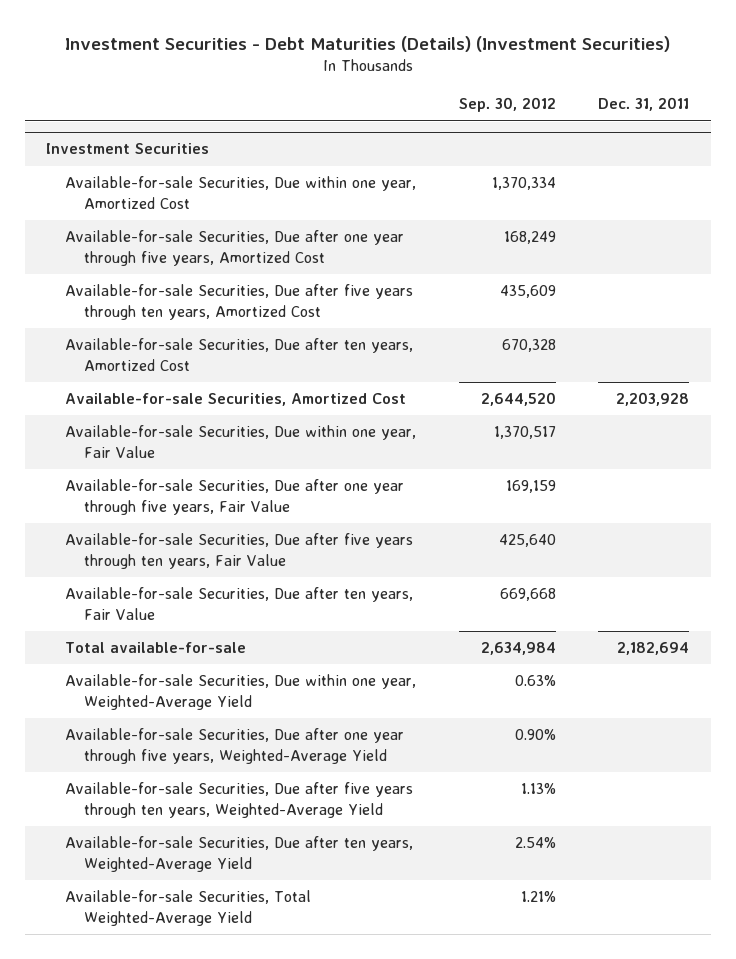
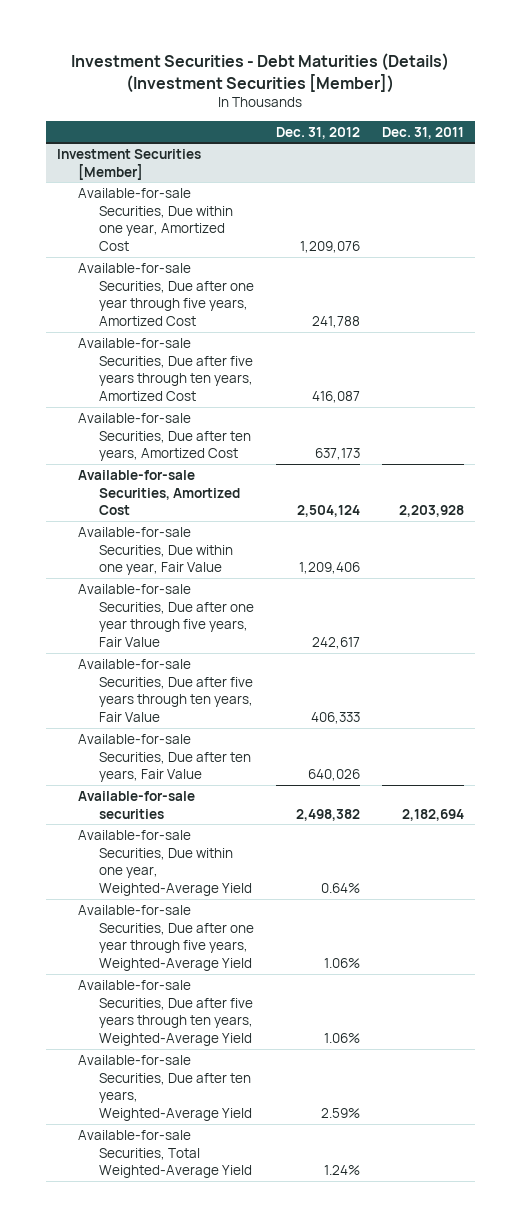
[64,35,670,52] Investment Securities - Debt Maturities (Details) (Investment Securities) -> [71,53,450,93] Investment Securities - Debt Maturities (Details) (Investment Securities [Member])
[458,97,556,113] Sep. 30, 2012 -> none
none -> [275,126,360,139] Dec. 31, 2012
[46,143,210,155] Investment Securities -> [57,148,202,180] Investment Securities [Member]
[64,642,246,654] Total available-for-sale -> [77,790,195,819] Available-for-sale securities

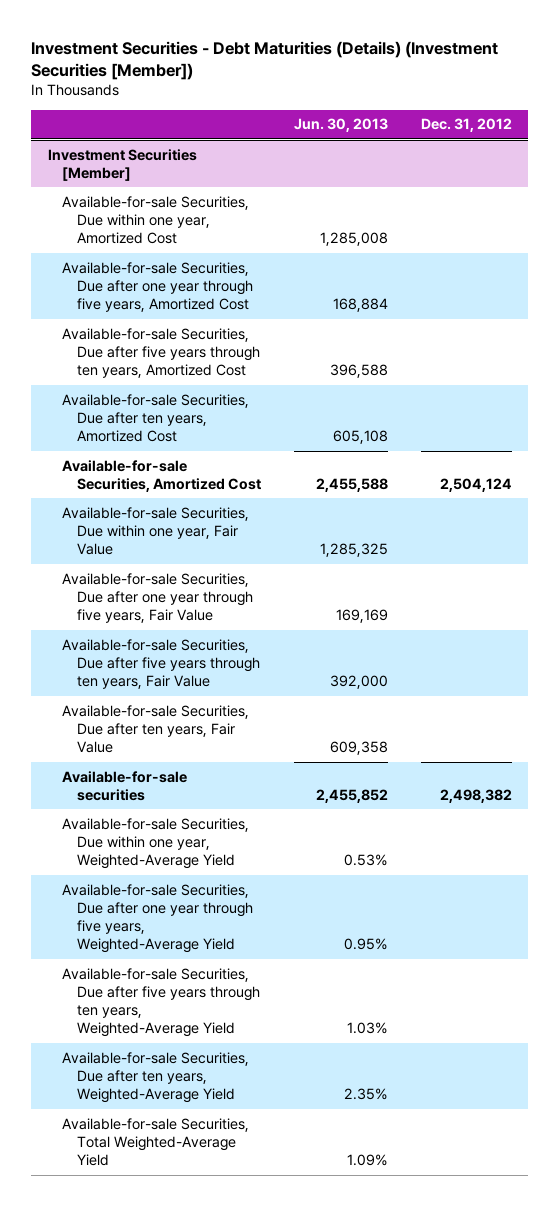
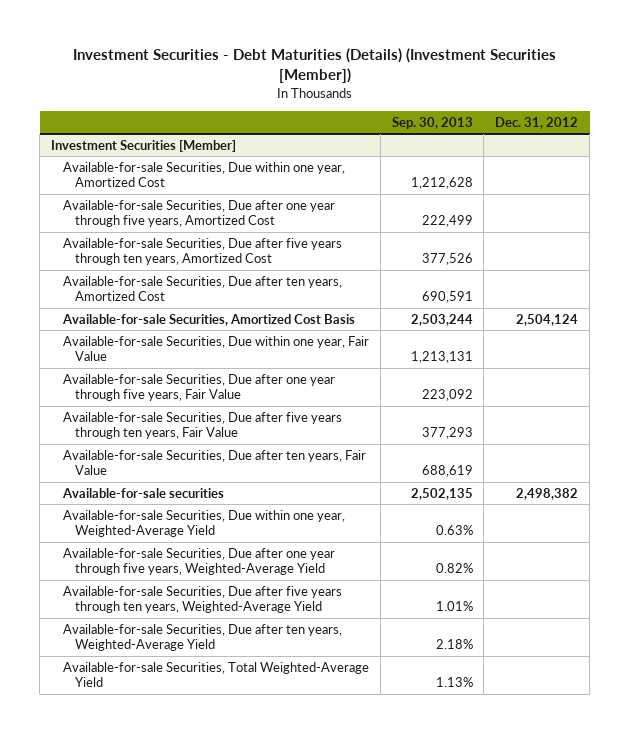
[293,118,388,133] Jun. 30, 2013 -> none
none -> [391,116,473,129] Sep. 30, 2013
[62,459,261,492] Available-for-sale Securities, Amortized Cost -> [62,313,356,326] Available-for-sale Securities, Amortized Cost Basis

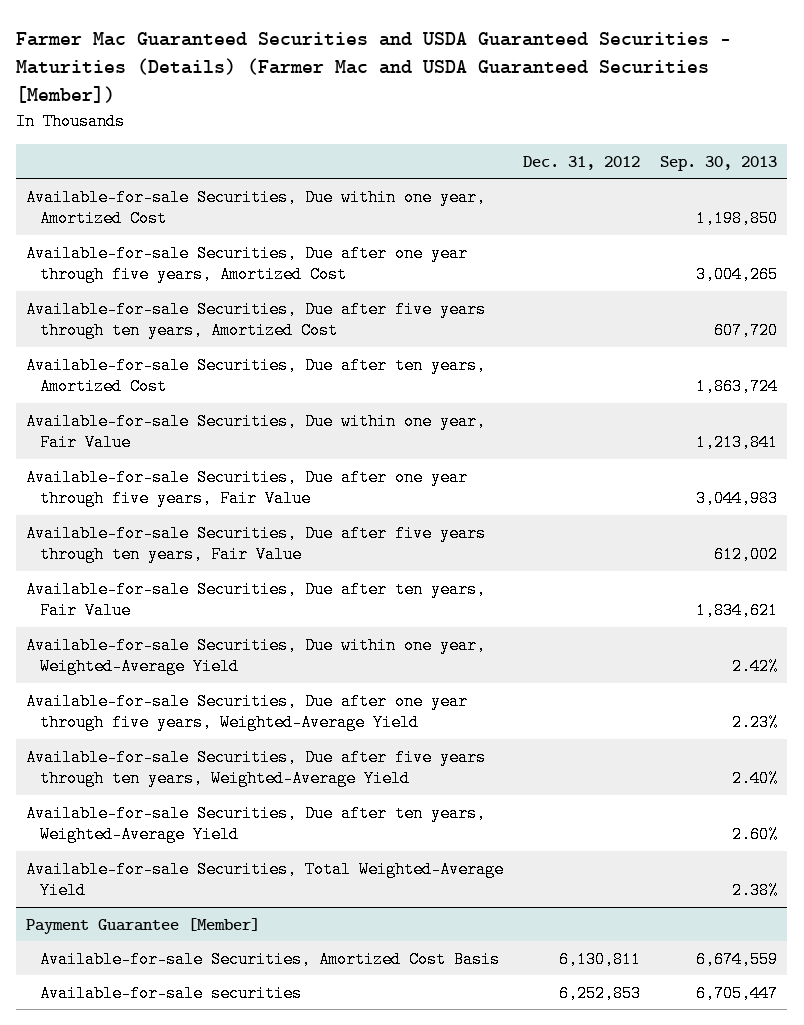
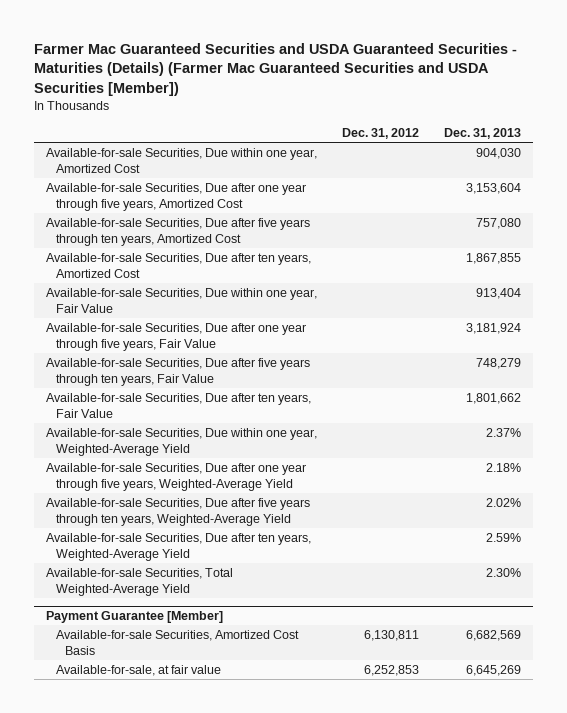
[16,31,732,104] Farmer Mac Guaranteed Securities and USDA Guaranteed Securities - Maturities (Details) (Farmer Mac and USDA Guaranteed Securities [Member]) -> [34,42,518,97] Farmer Mac Guaranteed Securities and USDA Guaranteed Securities - Maturities (Details) (Farmer Mac Guaranteed Securities and USDA Securities [Member])
[660,155,778,171] Sep. 30, 2013 -> none
none -> [443,128,521,140] Dec. 31, 2013
[40,984,303,1002] Available-for-sale securities -> [55,665,221,677] Available-for-sale, at fair value

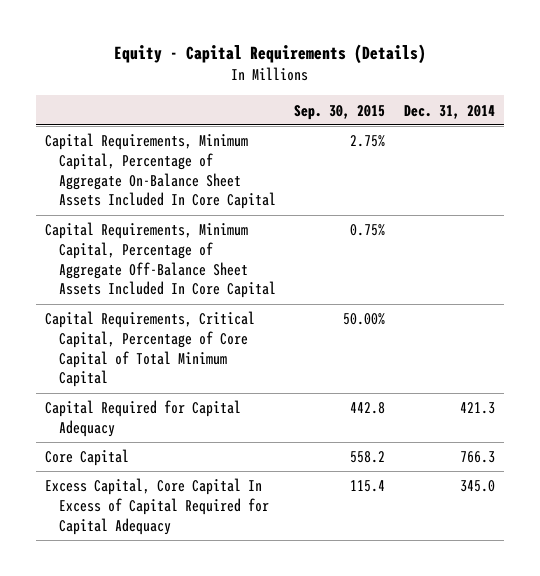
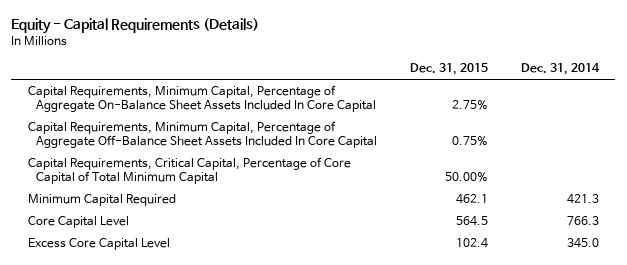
[294,104,386,120] Sep. 30, 2015 -> none
none -> [410,63,489,76] Dec. 31, 2015
[45,400,242,437] Capital Required for Capital Adequacy -> [27,194,176,207] Minimum Capital Required
[45,449,130,467] Core Capital -> [27,216,129,229] Core Capital Level
[45,478,269,535] Excess Capital, Core Capital In Excess of Capital Required for Capital Adequacy -> [27,238,170,251] Excess Core Capital Level

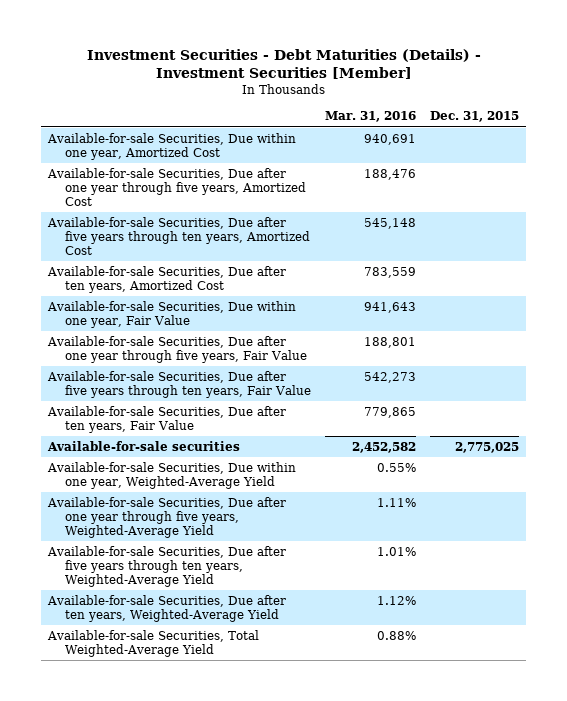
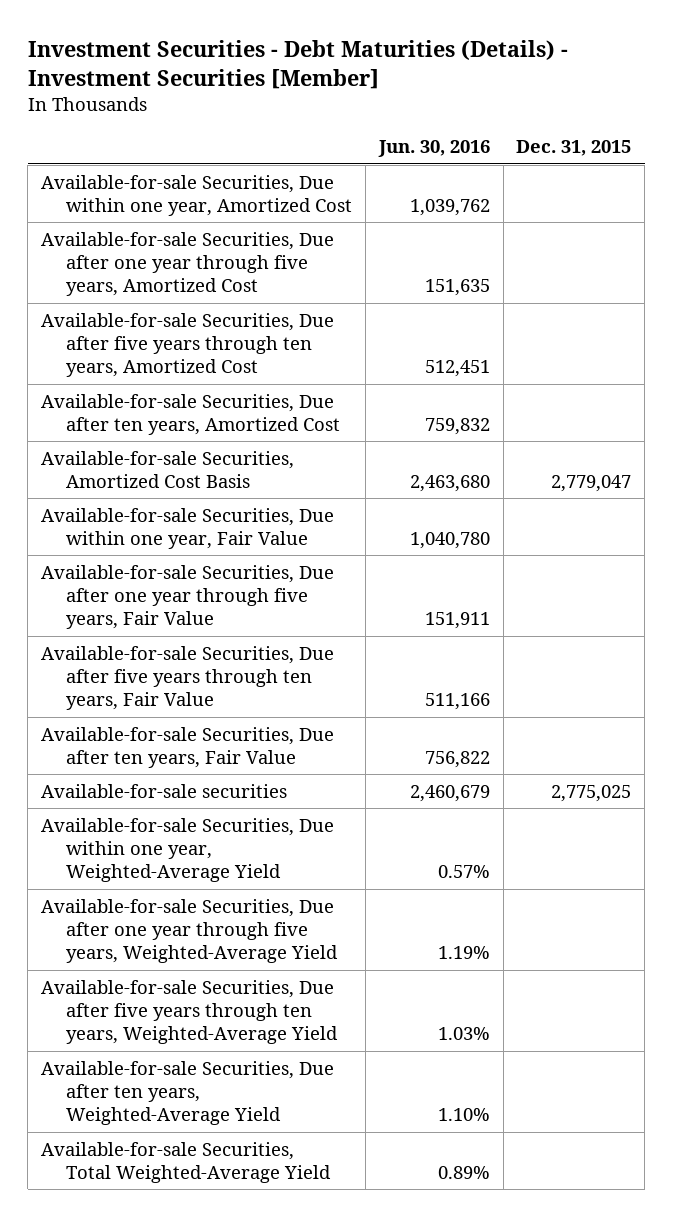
[324,111,416,123] Mar. 31, 2016 -> none
none -> [377,140,490,158] Jun. 30, 2016
none -> [41,450,295,489] Available-for-sale Securities, Amortized Cost Basis

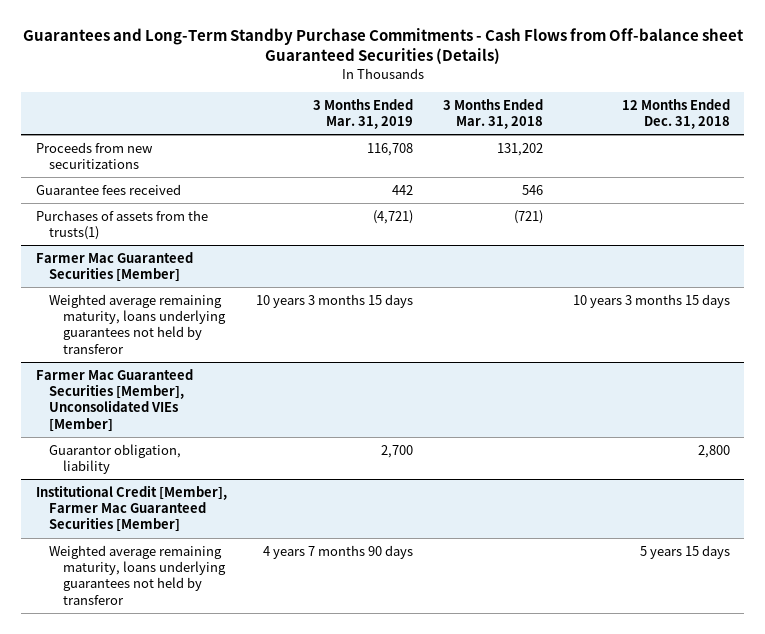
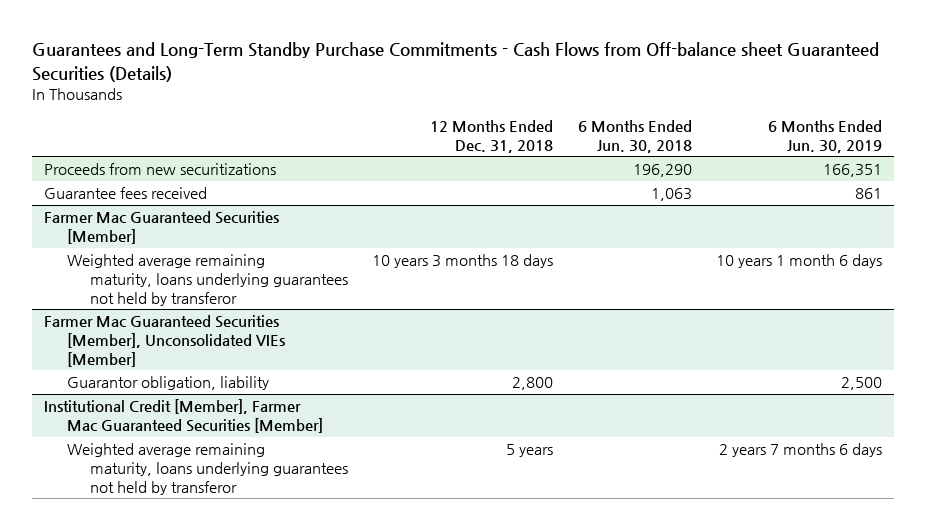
[313,98,414,130] 3 Months Ended Mar. 31, 2019 -> none
[443,98,544,130] 3 Months Ended Mar. 31, 2018 -> none
none -> [577,119,692,153] 6 Months Ended Jun. 30, 2018
none -> [767,119,882,153] 6 Months Ended Jun. 30, 2019
[35,209,208,241] Purchases of assets from the trusts(1) -> none
[572,293,730,308] 10 years 3 months 15 days -> [372,254,554,269] 10 years 3 months 18 days
[639,544,730,559] 5 years 15 days -> [506,444,554,458] 5 years

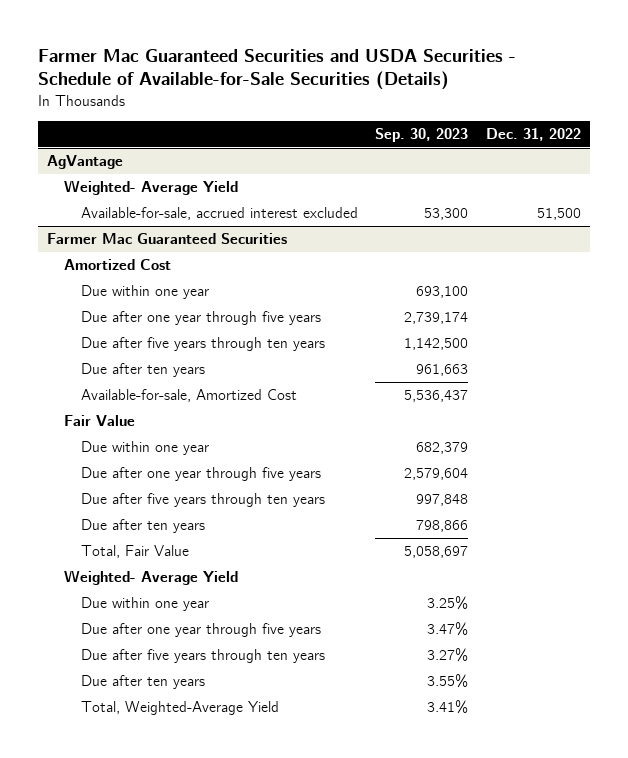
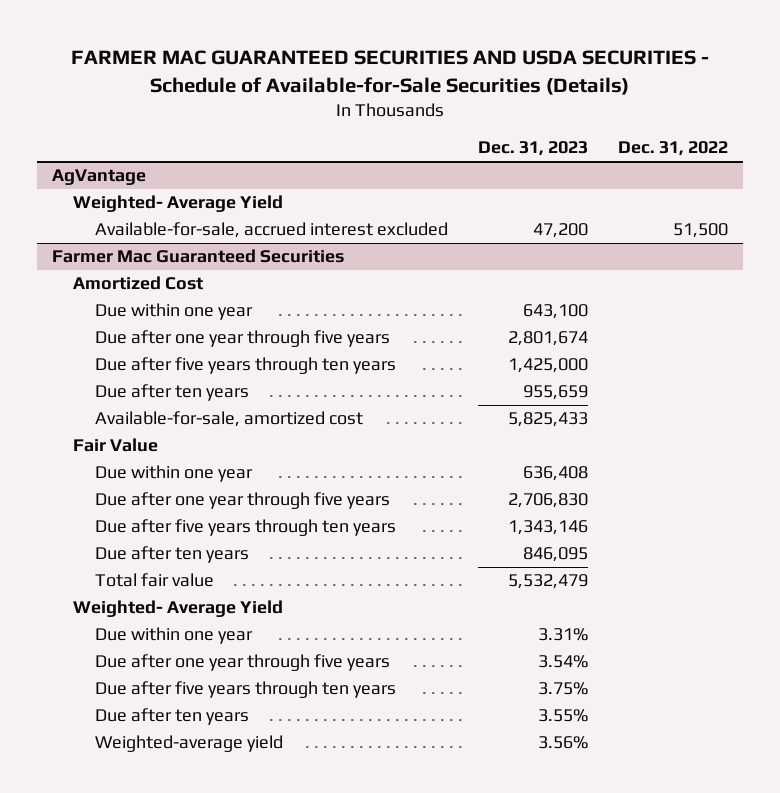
[38,48,517,91] Farmer Mac Guaranteed Securities and USDA Securities - Schedule of Available-for-Sale Securities (Details) -> [71,50,710,95] FARMER MAC GUARANTEED SECURITIES AND USDA SECURITIES - Schedule of Available-for-Sale Securities (Details)
[375,128,469,143] Sep. 30, 2023 -> none
none -> [478,141,589,157] Dec. 31, 2023
[80,389,297,403] Available-for-sale, Amortized Cost -> [95,411,364,428] Available-for-sale, amortized cost
[80,545,189,559] Total, Fair Value -> [95,573,215,588] Total fair value
[80,701,279,716] Total, Weighted-Average Yield -> [95,735,284,753] Weighted-average yield

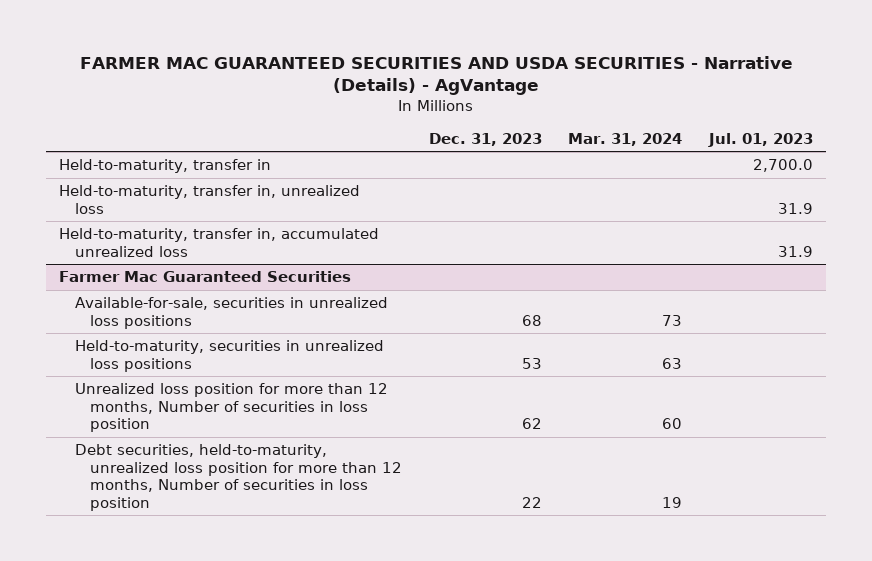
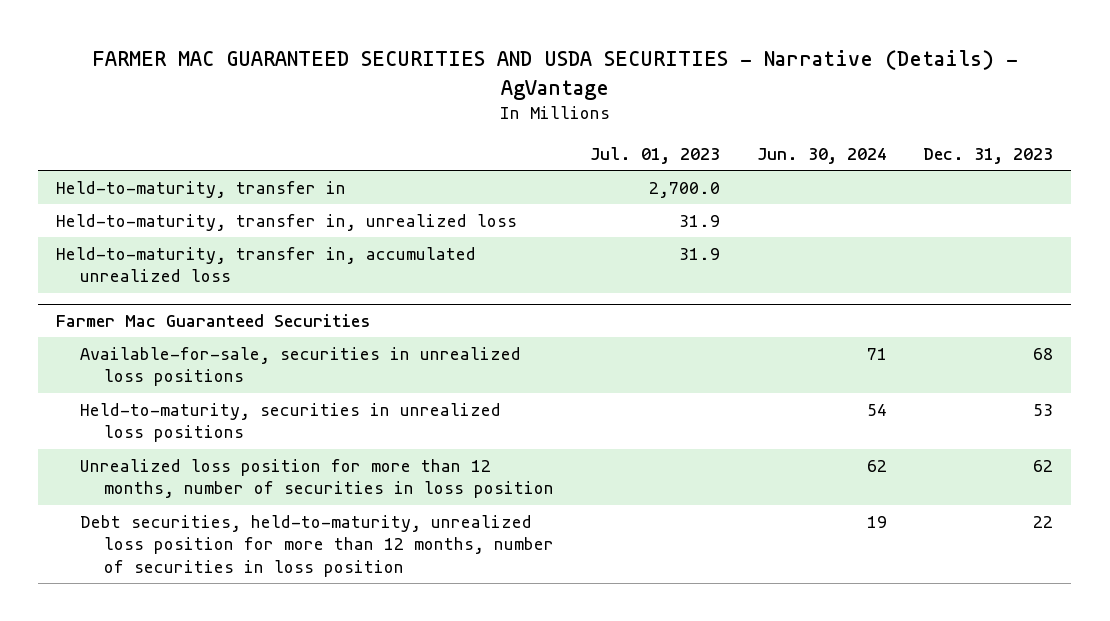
[568,132,683,146] Mar. 31, 2024 -> none
none -> [756,148,887,165] Jun. 30, 2024
[74,383,388,433] Unrealized loss position for more than 12 months, Number of securities in loss position -> [79,458,554,499] Unrealized loss position for more than 12 months, number of securities in loss position
[74,444,403,511] Debt securities, held-to-maturity, unrealized loss position for more than 12 months, Number of securities in loss position -> [79,514,554,577] Debt securities, held-to-maturity, unrealized loss position for more than 12 months, number of securities in loss position

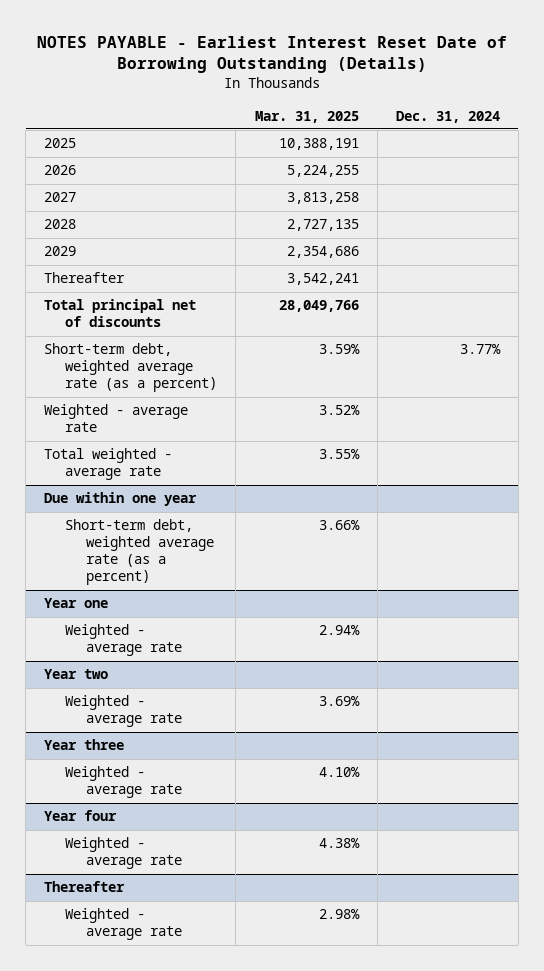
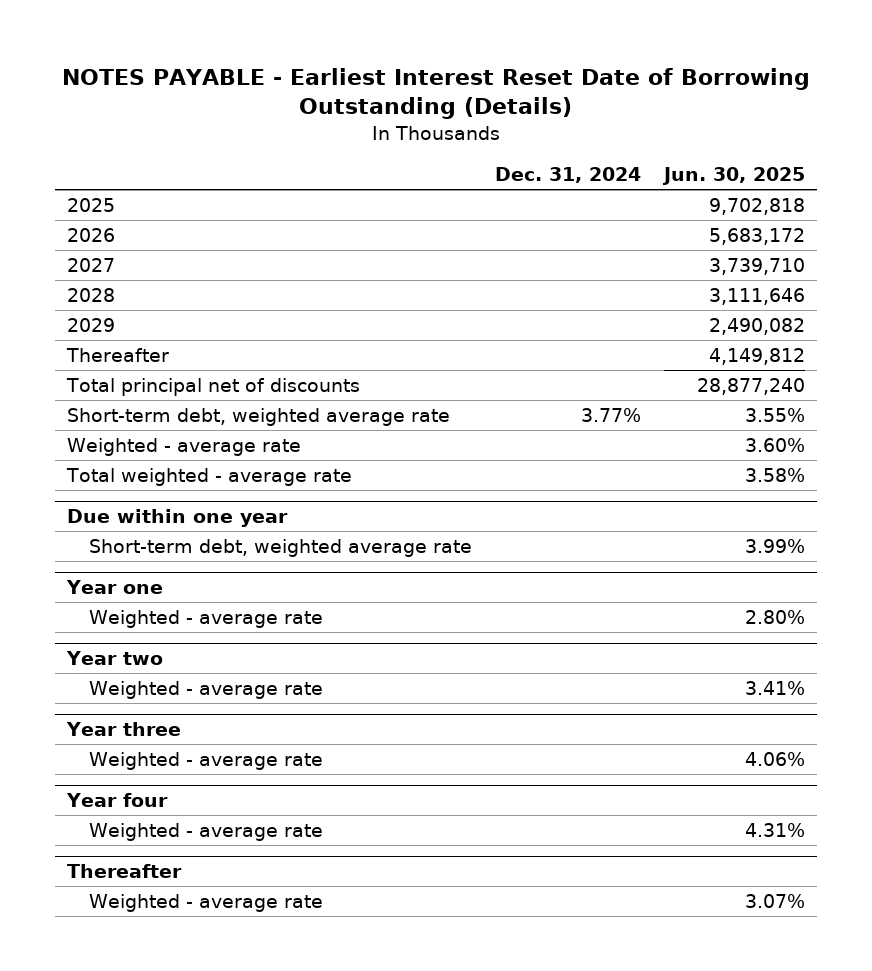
[254,110,359,123] Mar. 31, 2025 -> none
none -> [662,167,806,186] Jun. 30, 2025
[44,343,218,393] Short-term debt, weighted average rate (as a percent) -> [66,407,450,426] Short-term debt, weighted average rate
[65,519,215,586] Short-term debt, weighted average rate (as a percent) -> [89,538,473,557] Short-term debt, weighted average rate

